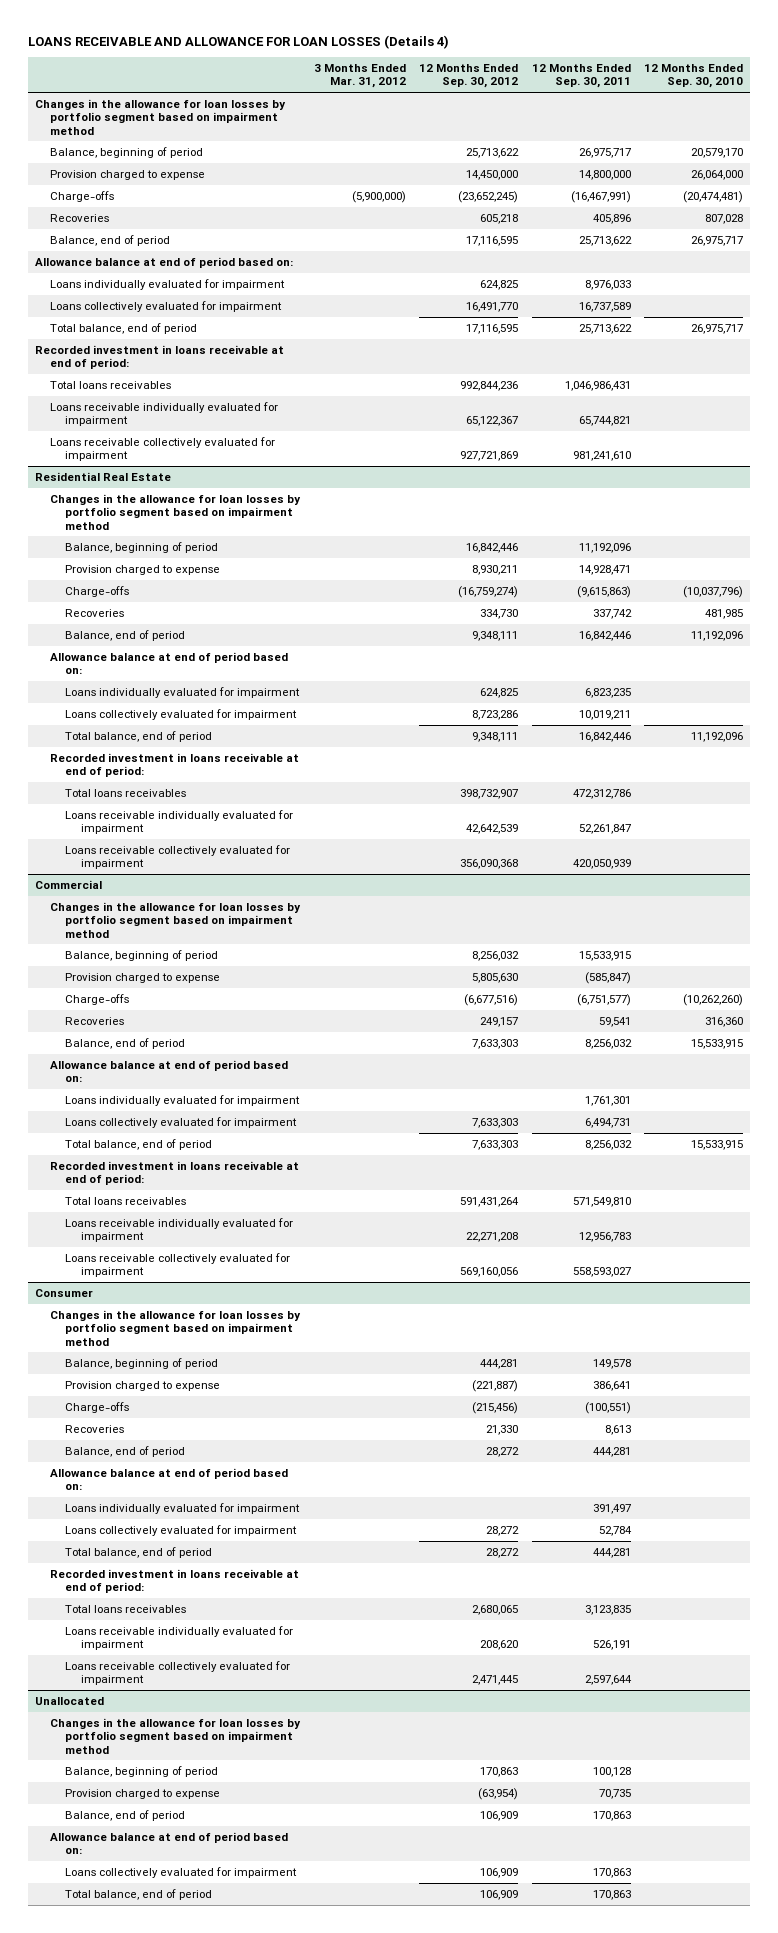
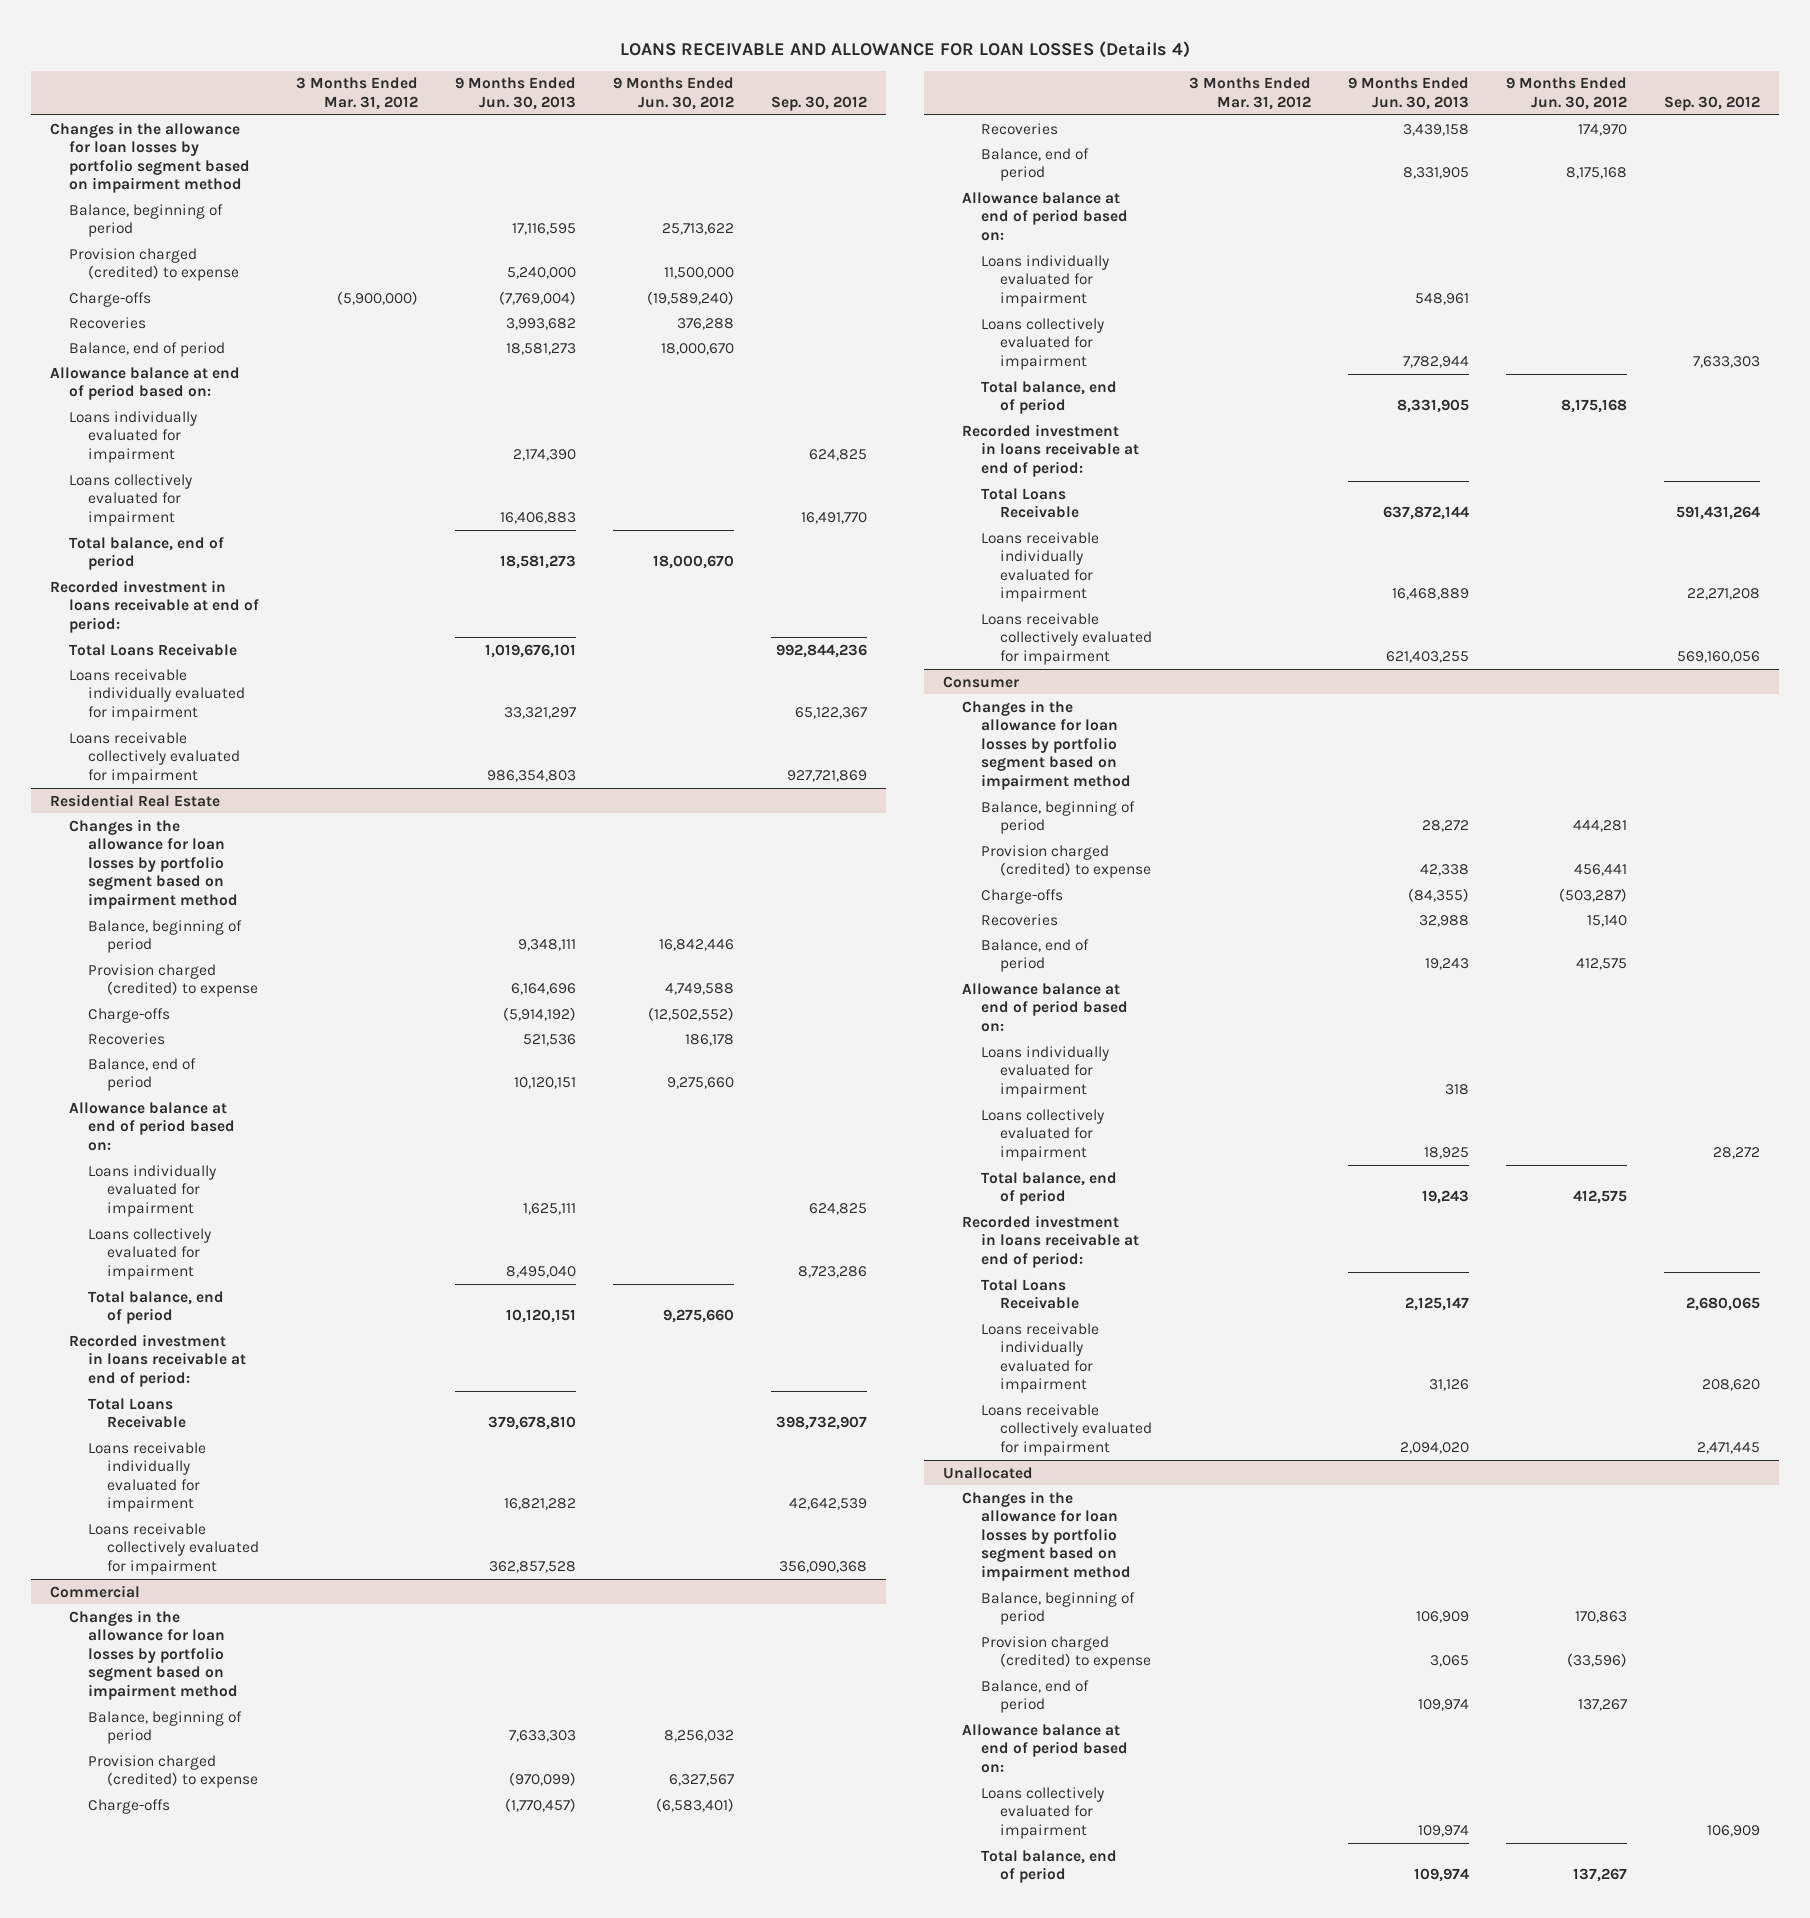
[419,64,519,89] 12 Months Ended Sep. 30, 2012 -> none
[531,64,631,89] 12 Months Ended Sep. 30, 2011 -> none
[644,64,744,89] 12 Months Ended Sep. 30, 2010 -> none
none -> [454,77,576,110] 9 Months Ended Jun. 30, 2013
none -> [612,77,734,110] 9 Months Ended Jun. 30, 2012
none -> [771,95,868,111] Sep. 30, 2012
[49,169,205,180] Provision charged to expense -> [68,247,239,282] Provision charged (credited) to expense
[49,380,171,389] Total loans receivables -> [68,642,237,656] Total Loans Receivable
[65,564,221,575] Provision charged to expense -> [87,963,258,998] Provision charged (credited) to expense
[65,788,187,797] Total loans receivables -> [87,1397,186,1429] Total Loans Receivable
[65,972,221,983] Provision charged to expense -> [87,1754,258,1789] Provision charged (credited) to expense
[65,1196,187,1205] Total loans receivables -> [980,487,1079,519] Total Loans Receivable
[65,1380,221,1391] Provision charged to expense -> [980,844,1151,879] Provision charged (credited) to expense
[65,1604,187,1613] Total loans receivables -> [980,1278,1079,1310] Total Loans Receivable
[65,1788,221,1799] Provision charged to expense -> [980,1635,1151,1670] Provision charged (credited) to expense

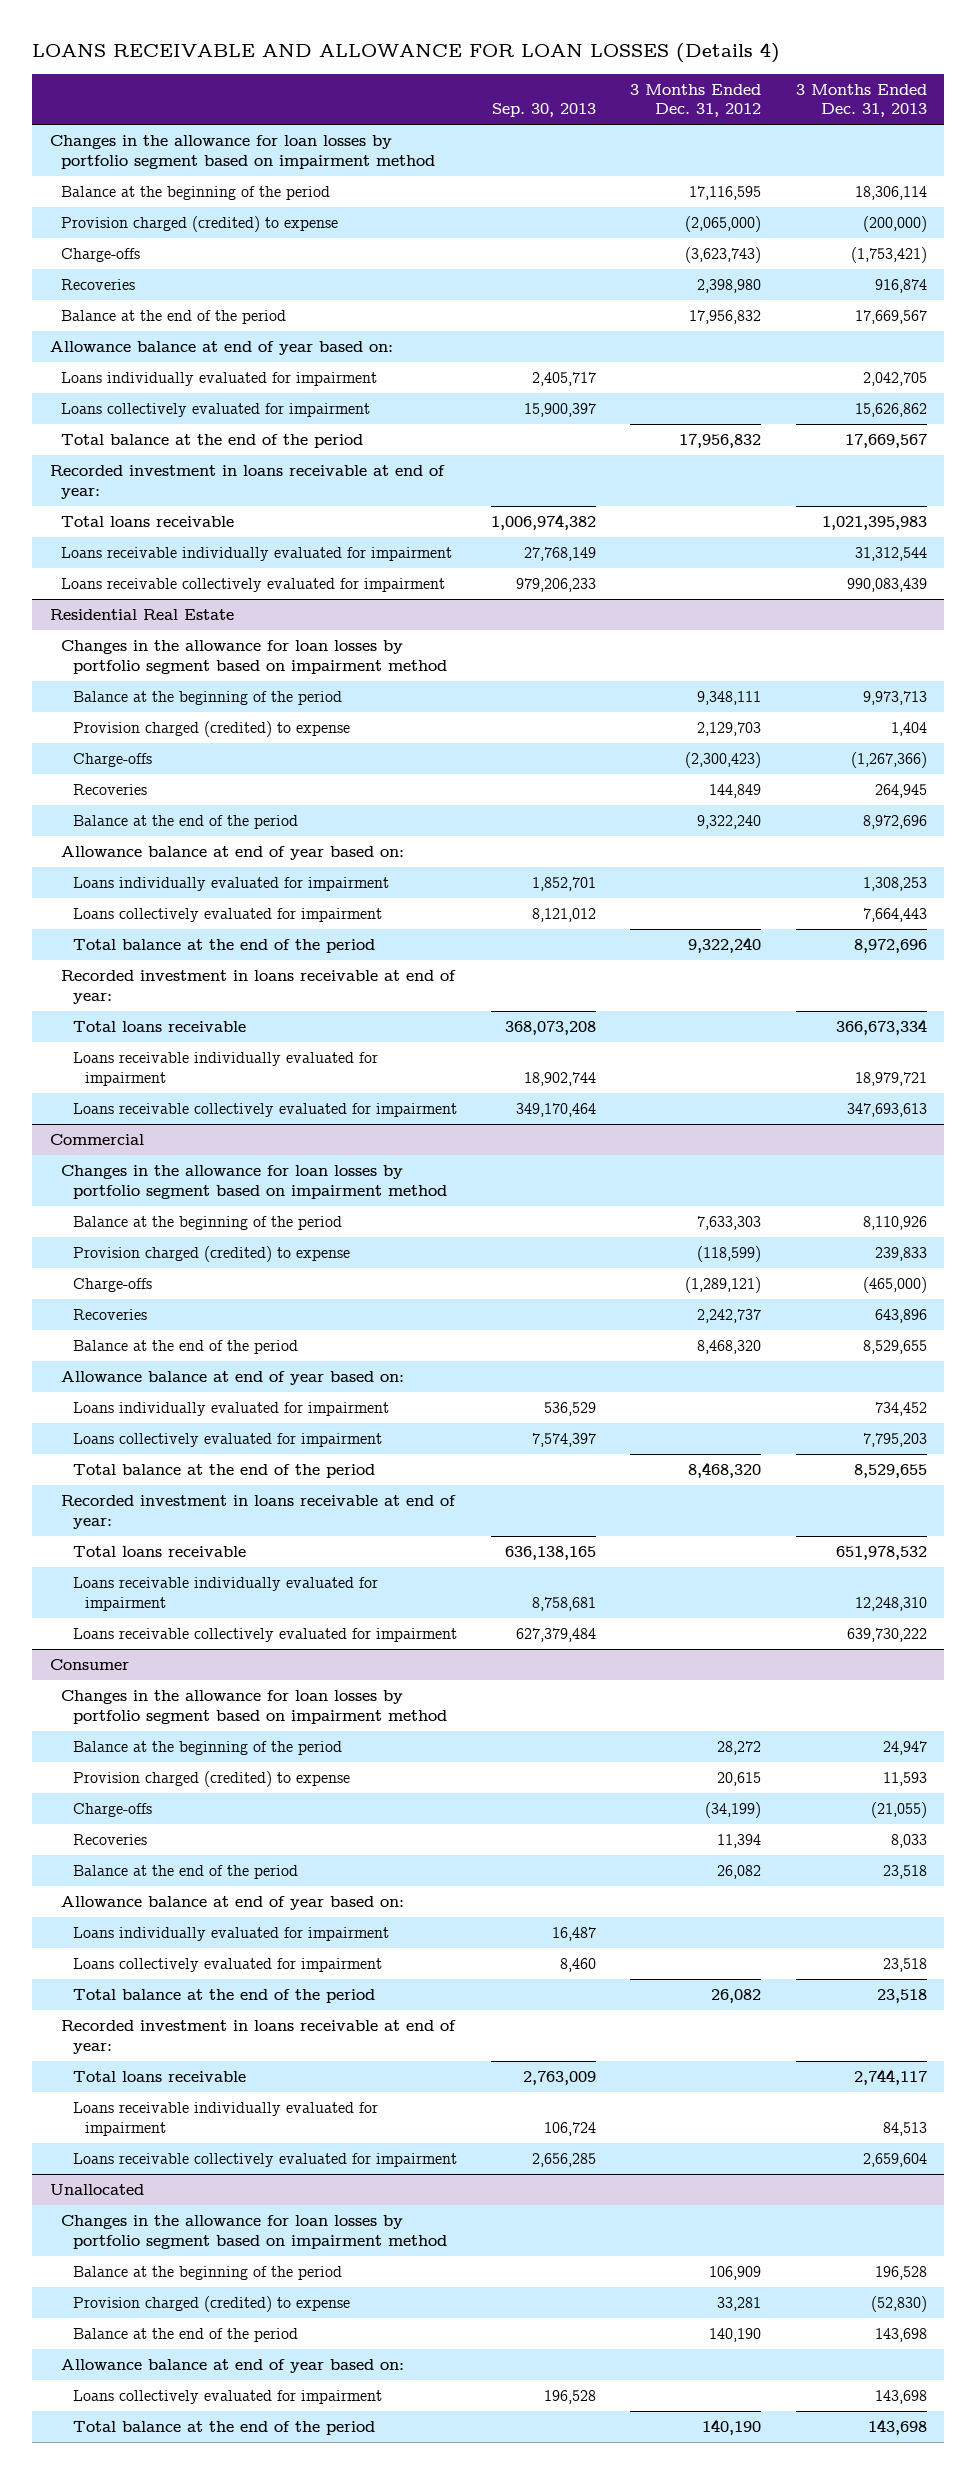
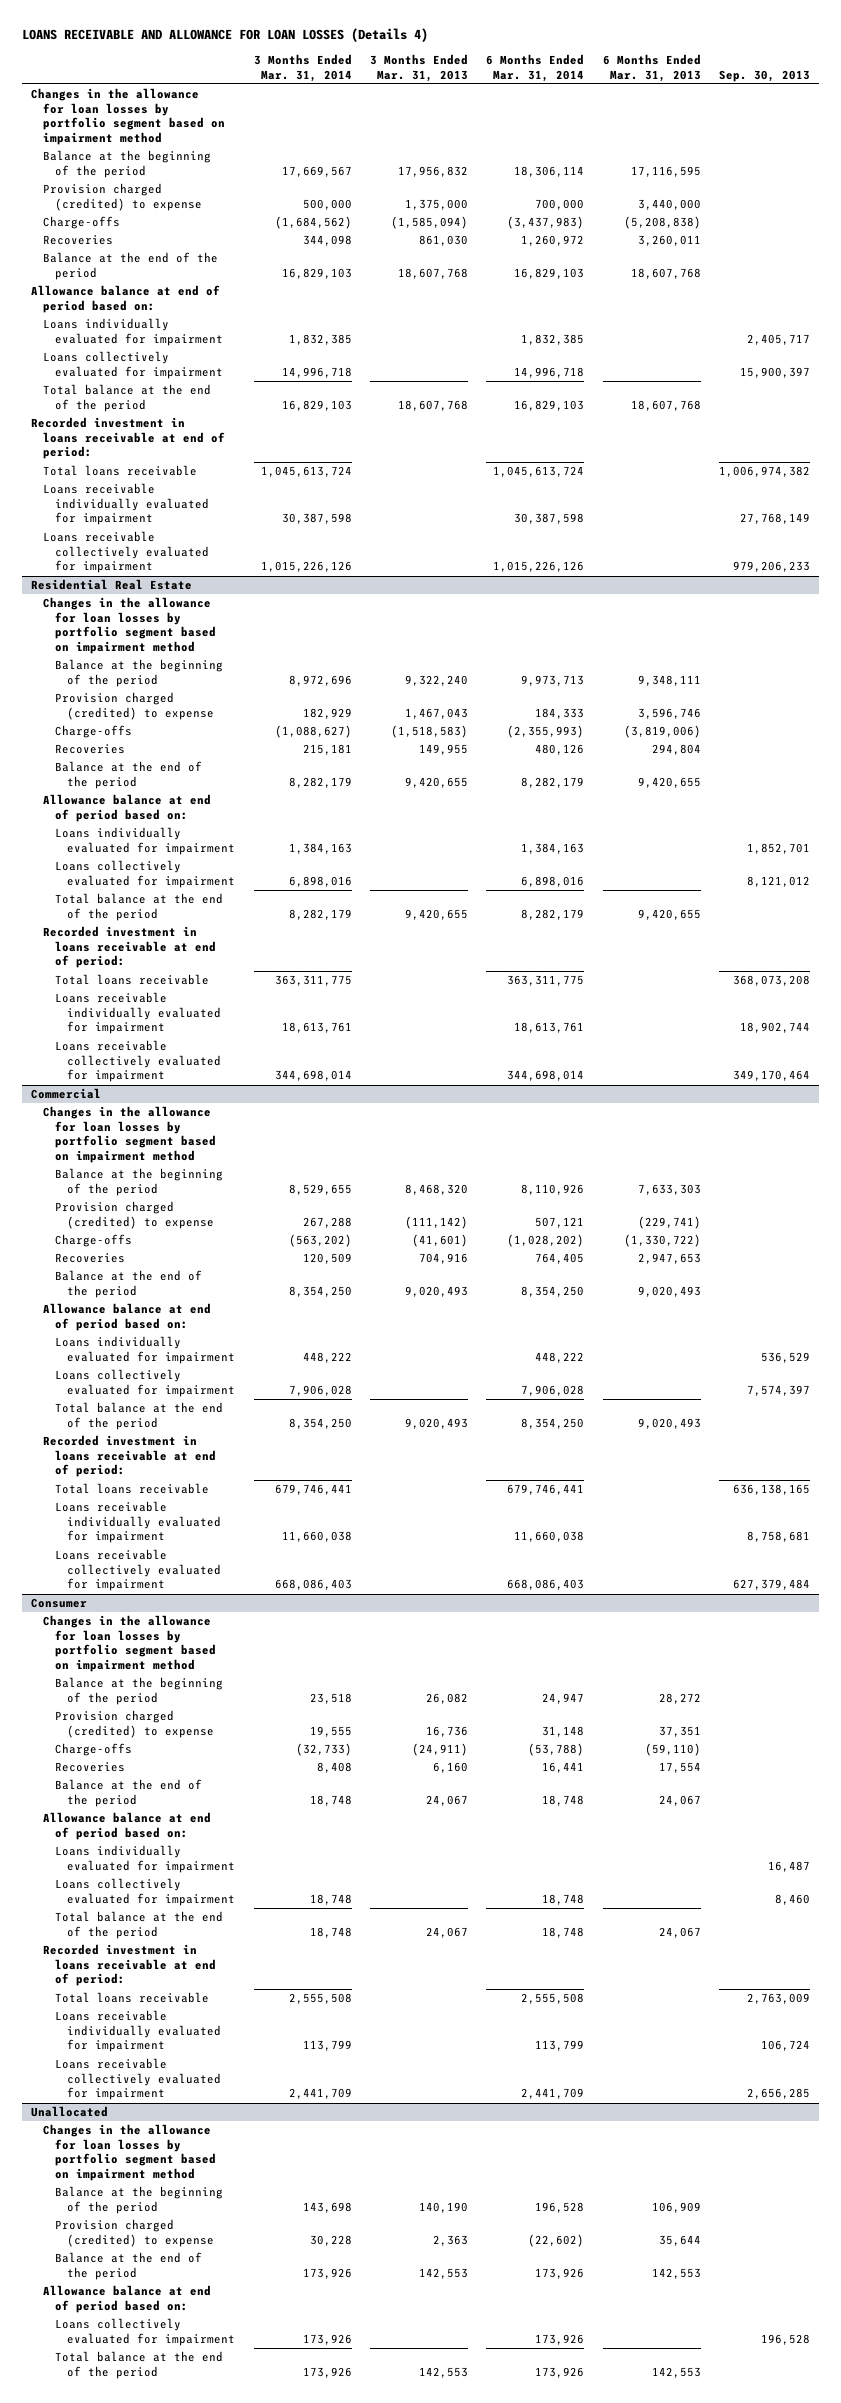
[630,83,762,118] 3 Months Ended Dec. 31, 2012 -> none
[795,83,927,118] 3 Months Ended Dec. 31, 2013 -> none
none -> [253,54,352,82] 3 Months Ended Mar. 31, 2014
none -> [369,54,468,82] 3 Months Ended Mar. 31, 2013
none -> [486,54,585,82] 6 Months Ended Mar. 31, 2014
none -> [602,54,701,82] 6 Months Ended Mar. 31, 2013
[49,340,393,355] Allowance balance at end of year based on: -> [30,285,220,313] Allowance balance at end of period based on:
[49,464,445,499] Recorded investment in loans receivable at end of year: -> [30,417,225,460] Recorded investment in loans receivable at end of period:
[61,845,405,860] Allowance balance at end of year based on: -> [42,794,211,822] Allowance balance at end of period based on:
[61,969,457,1004] Recorded investment in loans receivable at end of year: -> [42,926,217,969] Recorded investment in loans receivable at end of period:
[61,1370,405,1385] Allowance balance at end of year based on: -> [42,1303,211,1331] Allowance balance at end of period based on:
[61,1494,457,1529] Recorded investment in loans receivable at end of year: -> [42,1435,217,1478] Recorded investment in loans receivable at end of period:
[61,1895,405,1910] Allowance balance at end of year based on: -> [42,1812,211,1840] Allowance balance at end of period based on:
[61,2019,457,2054] Recorded investment in loans receivable at end of year: -> [42,1944,217,1987] Recorded investment in loans receivable at end of period:
[61,2358,405,2373] Allowance balance at end of year based on: -> [42,2285,211,2313] Allowance balance at end of period based on:

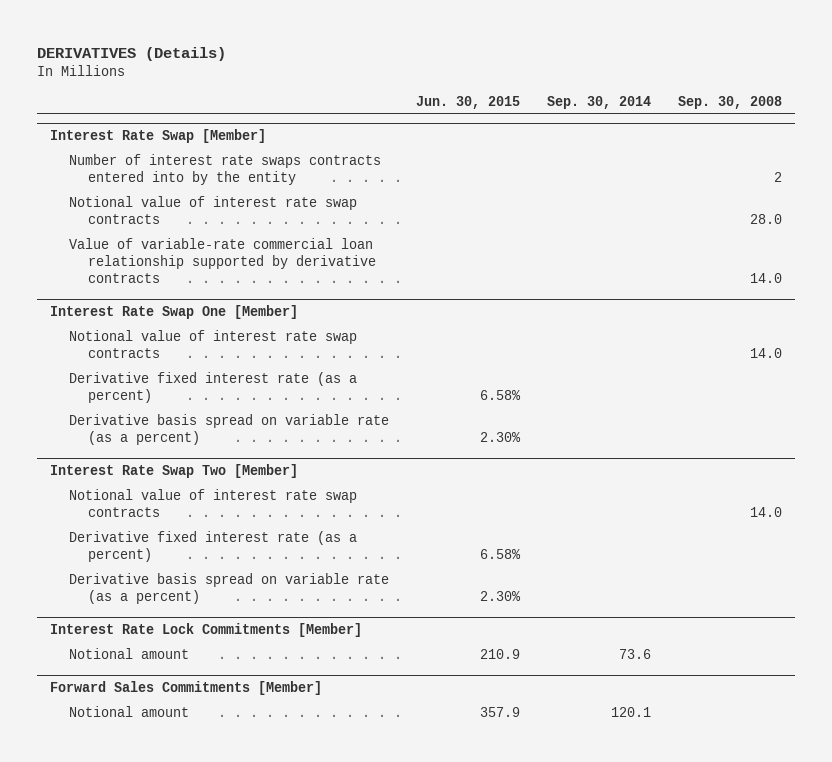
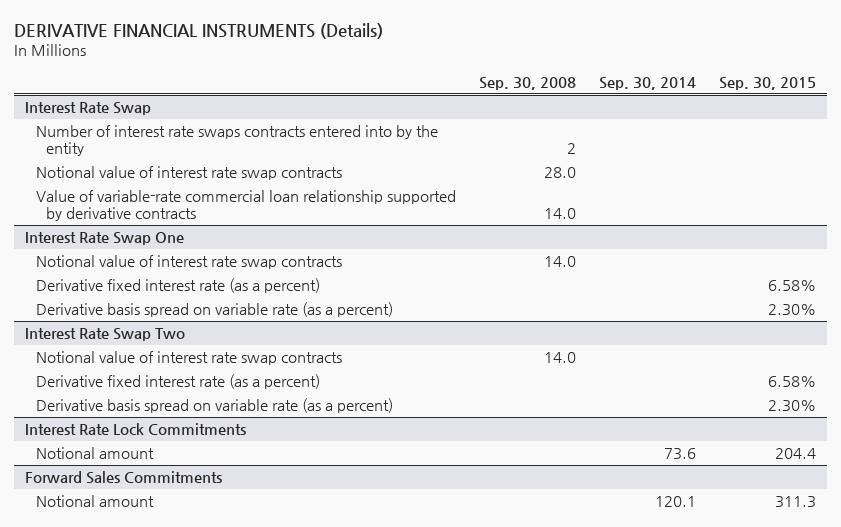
[36,46,226,61] DERIVATIVES (Details) -> [13,23,383,40] DERIVATIVE FINANCIAL INSTRUMENTS (Details)
[415,95,520,109] Jun. 30, 2015 -> none
none -> [718,76,816,90] Sep. 30, 2015
[50,129,267,144] Interest Rate Swap [Member] -> [25,101,152,115] Interest Rate Swap
[50,305,299,320] Interest Rate Swap One [Member] -> [25,231,185,245] Interest Rate Swap One
[50,464,299,479] Interest Rate Swap Two [Member] -> [25,327,186,341] Interest Rate Swap Two
[50,623,363,638] Interest Rate Lock Commitments [Member] -> [25,422,247,435] Interest Rate Lock Commitments
[50,681,323,696] Forward Sales Commitments [Member] -> [25,470,223,484] Forward Sales Commitments

